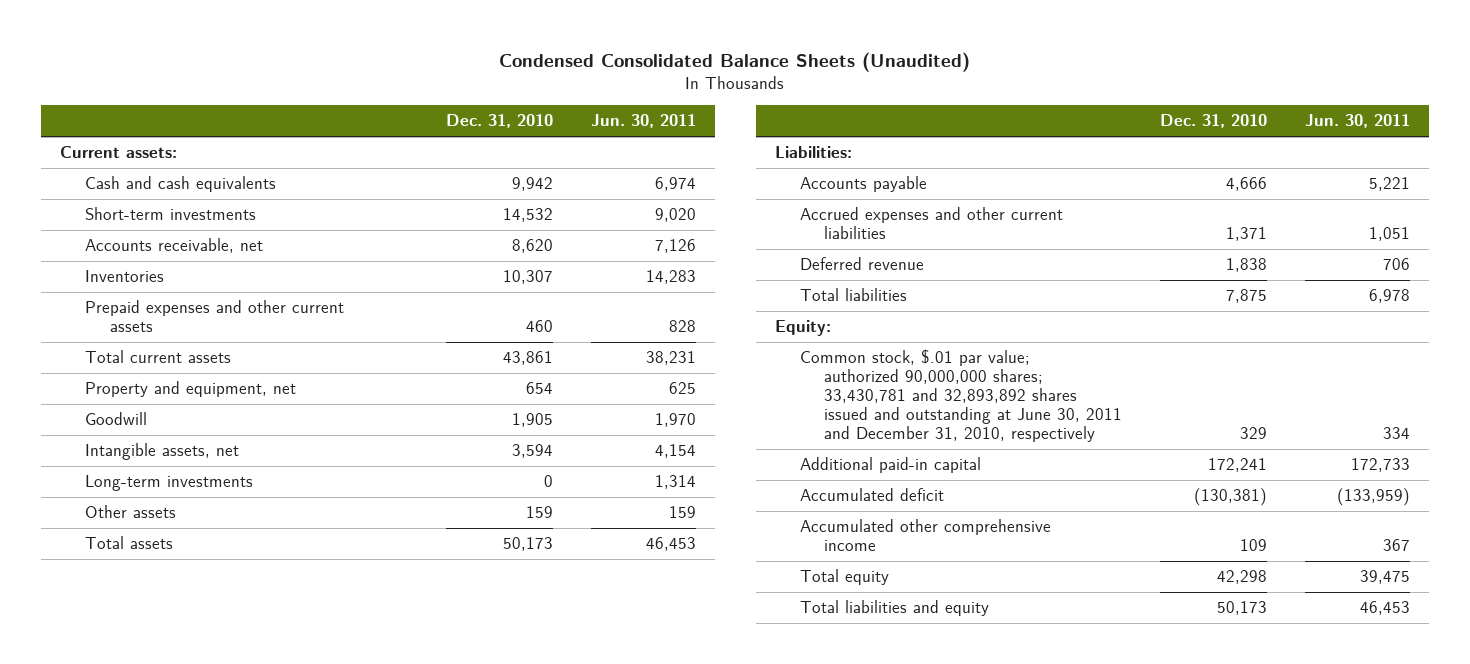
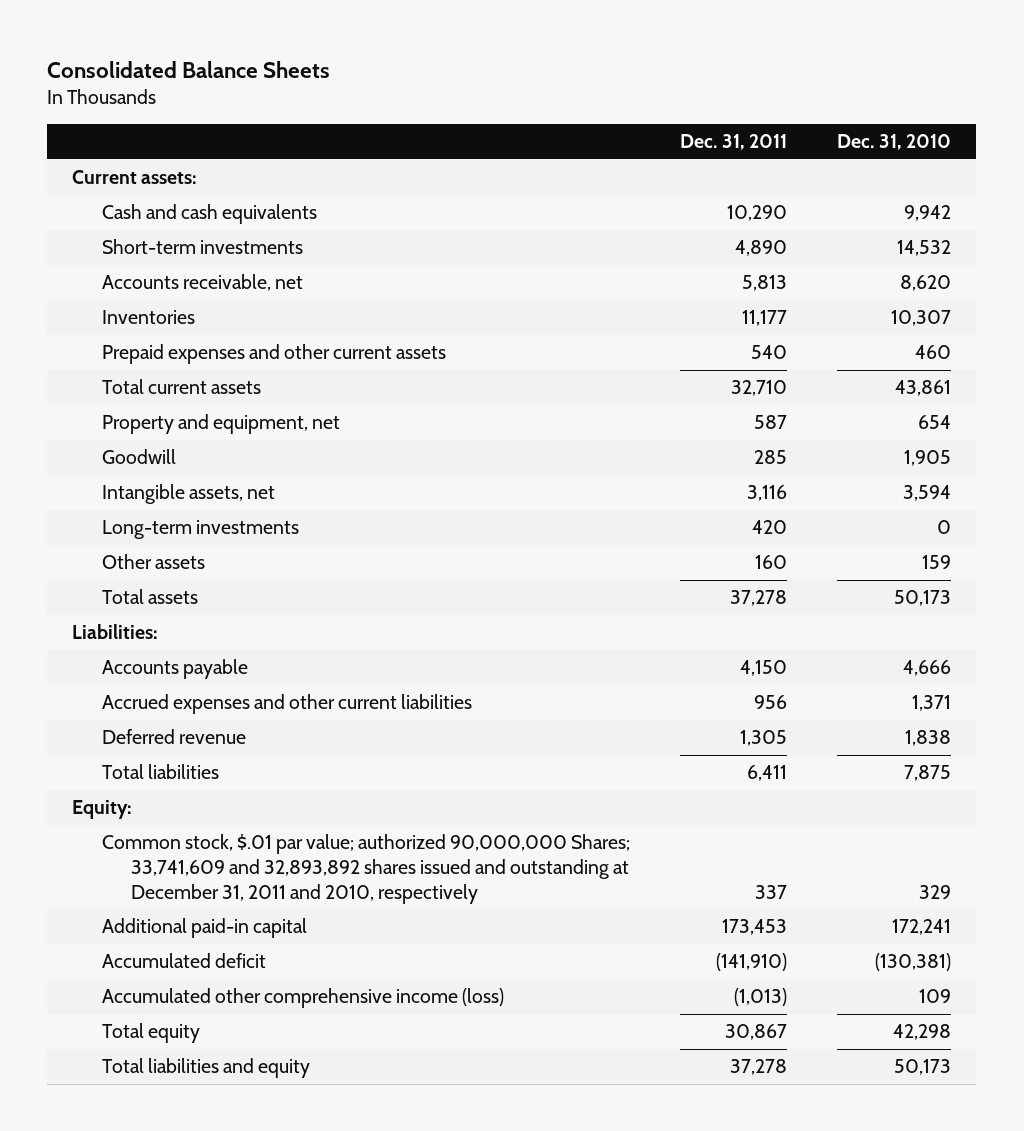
[499,51,971,72] Condensed Consolidated Balance Sheets (Unaudited) -> [47,60,331,78] Consolidated Balance Sheets
[590,114,696,129] Jun. 30, 2011 -> none
none -> [680,134,788,151] Dec. 31, 2011
[799,349,1123,443] Common stock, $.01 par value; authorized 90,000,000 shares; 33,430,781 and 32,893,892 shares issued and outstanding at June 30, 2011 and December 31, 2010, respectively -> [101,834,630,904] Common stock, $.01 par value; authorized 90,000,000 Shares; 33,741,609 and 32,893,892 shares issued and outstanding at December 31, 2011 and 2010, respectively
[799,519,1051,552] Accumulated other comprehensive income -> [101,988,504,1009] Accumulated other comprehensive income (loss)

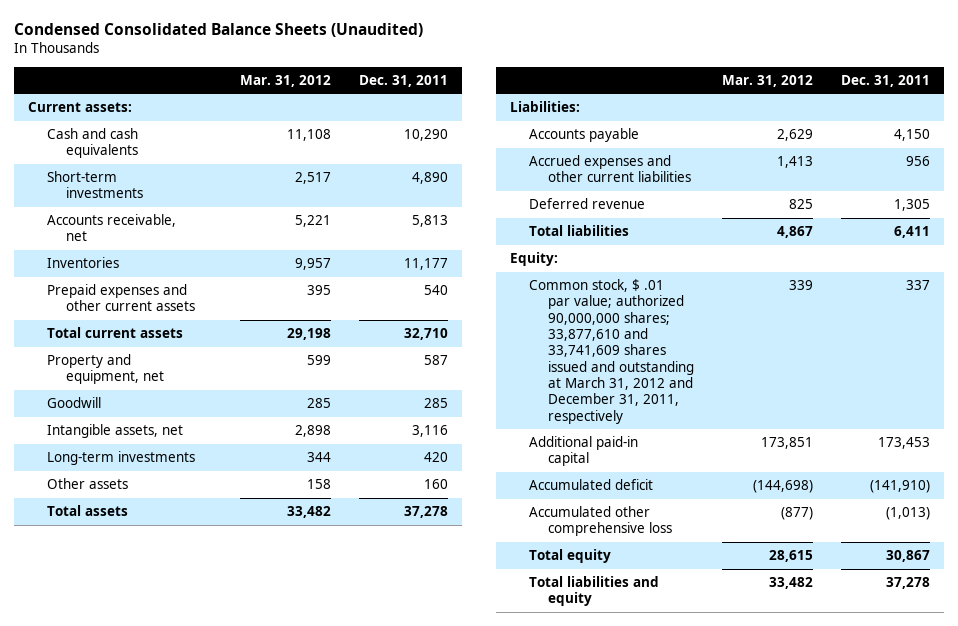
[47,60,331,78] Consolidated Balance Sheets -> [13,22,423,37] Condensed Consolidated Balance Sheets (Unaudited)
[837,134,952,151] Dec. 31, 2010 -> none
none -> [240,74,332,87] Mar. 31, 2012
[101,834,630,904] Common stock, $.01 par value; authorized 90,000,000 Shares; 33,741,609 and 32,893,892 shares issued and outstanding at December 31, 2011 and 2010, respectively -> [529,279,695,424] Common stock, $ .01 par value; authorized 90,000,000 shares; 33,877,610 and 33,741,609 shares issued and outstanding at March 31, 2012 and December 31, 2011, respectively
[101,988,504,1009] Accumulated other comprehensive income (loss) -> [529,506,673,537] Accumulated other comprehensive loss

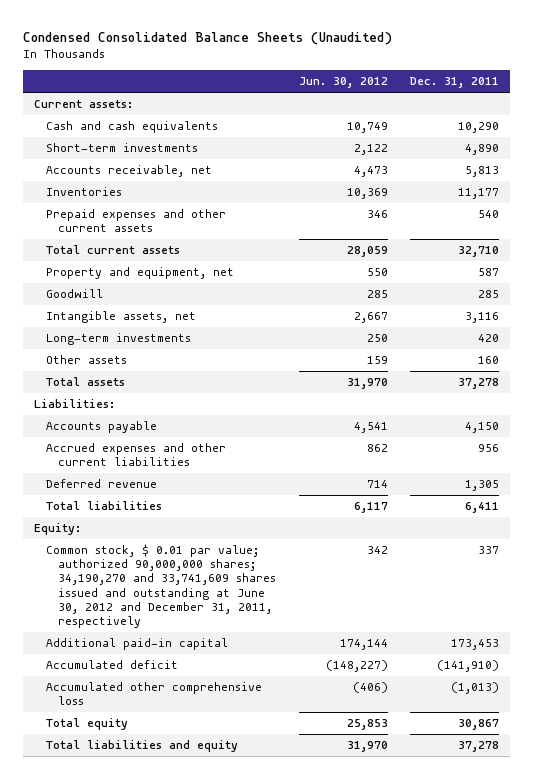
[240,74,332,87] Mar. 31, 2012 -> none
none -> [298,77,388,89] Jun. 30, 2012
[529,279,695,424] Common stock, $ .01 par value; authorized 90,000,000 shares; 33,877,610 and 33,741,609 shares issued and outstanding at March 31, 2012 and December 31, 2011, respectively -> [46,544,277,629] Common stock, $ 0.01 par value; authorized 90,000,000 shares; 34,190,270 and 33,741,609 shares issued and outstanding at June 30, 2012 and December 31, 2011, respectively

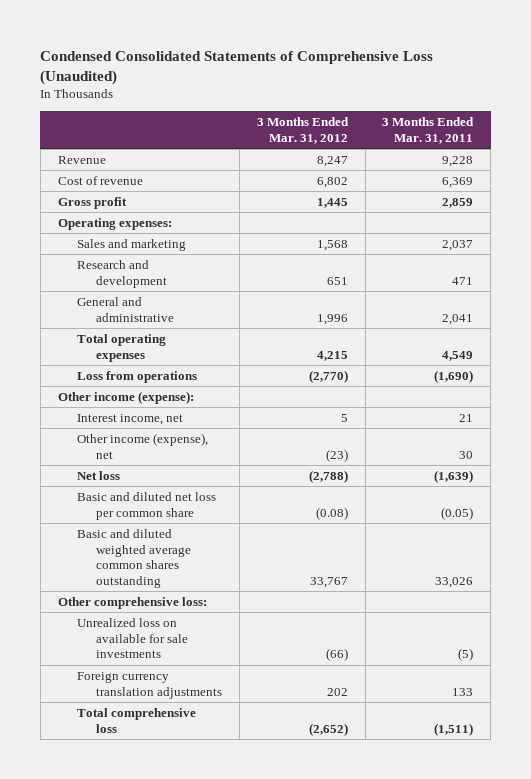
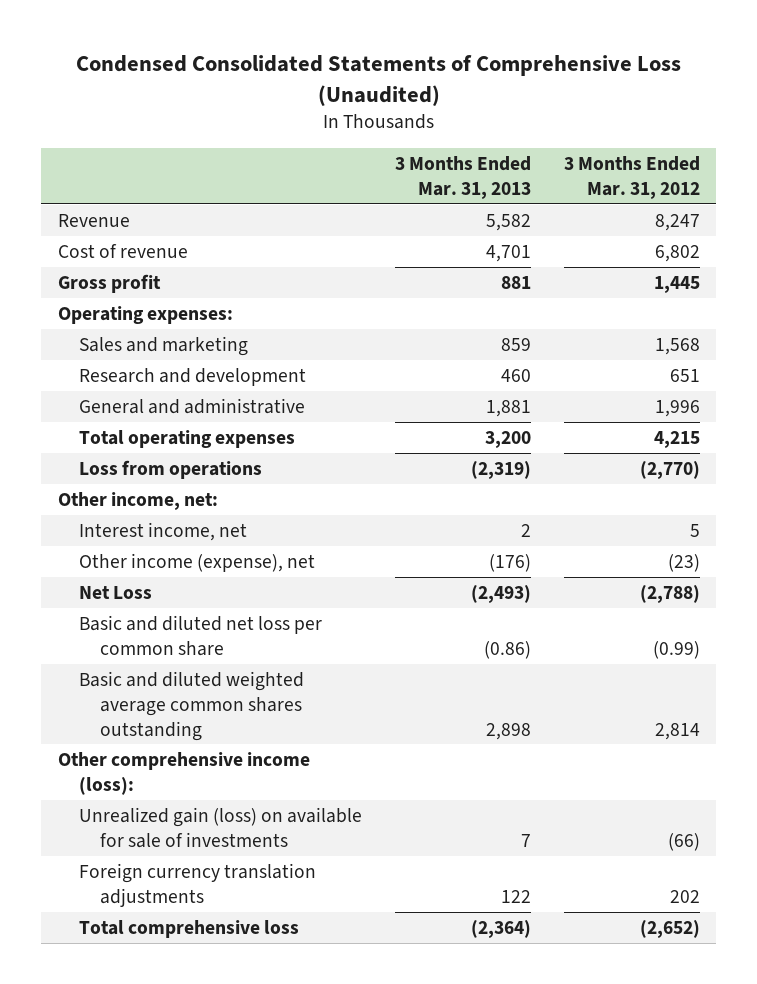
[382,117,475,144] 3 Months Ended Mar. 31, 2011 -> none
none -> [394,155,531,199] 3 Months Ended Mar. 31, 2013
[57,390,194,404] Other income (expense): -> [57,491,218,510] Other income, net:
[76,470,120,480] Net loss -> [78,585,152,599] Net Loss
[315,506,348,520] (0.08) -> [652,640,700,659] (0.99)
[309,577,348,589] 33,767 -> [654,722,700,740] 2,814
[57,596,207,609] Other comprehensive loss: -> [57,751,310,795] Other comprehensive income (loss):
[76,617,189,659] Unrealized loss on available for sale investments -> [78,806,362,848] Unrealized gain (loss) on available for sale of investments

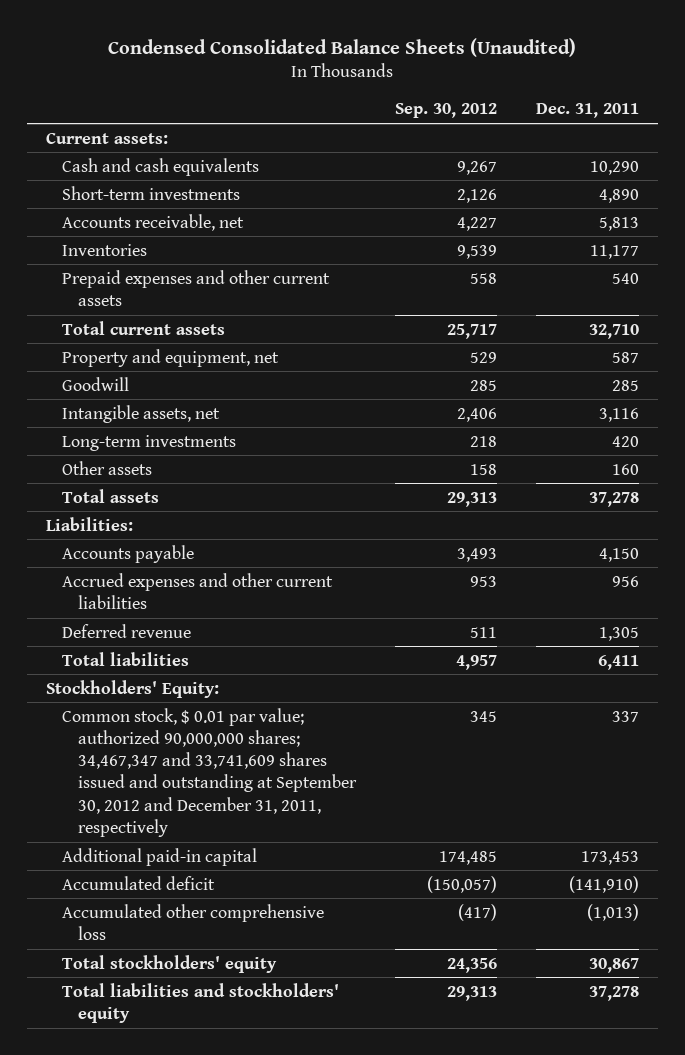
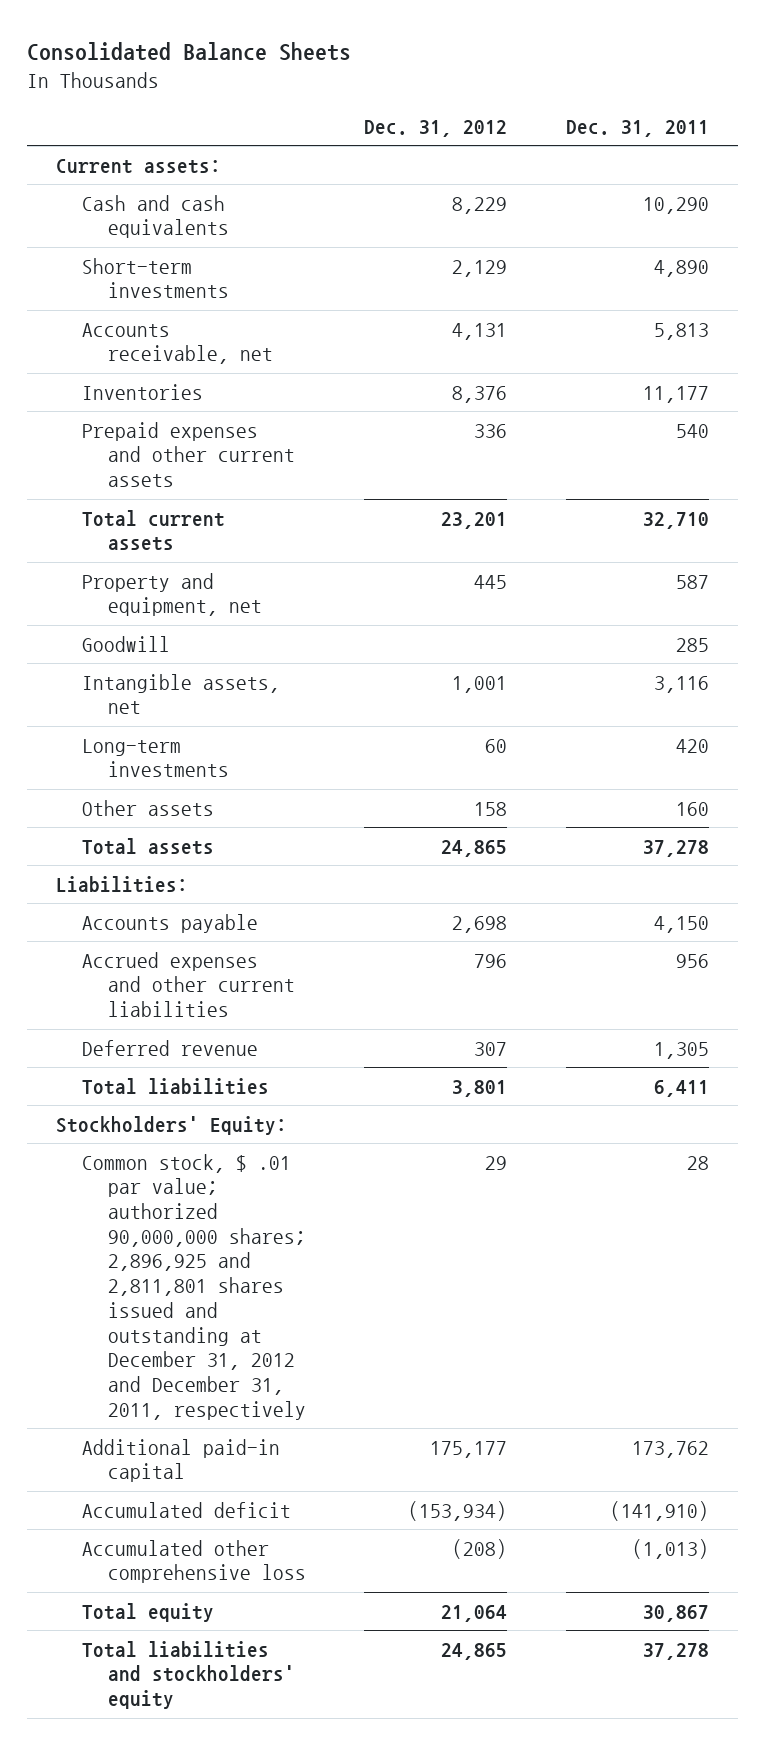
[108,37,577,57] Condensed Consolidated Balance Sheets (Unaudited) -> [27,41,352,61] Consolidated Balance Sheets
[394,103,497,119] Sep. 30, 2012 -> none
none -> [364,119,508,137] Dec. 31, 2012
[61,707,357,837] Common stock, $ 0.01 par value; authorized 90,000,000 shares; 34,467,347 and 33,741,609 shares issued and outstanding at September 30, 2012 and December 31, 2011, respectively -> [82,1153,306,1420] Common stock, $ .01 par value; authorized 90,000,000 shares; 2,896,925 and 2,811,801 shares issued and outstanding at December 31, 2012 and December 31, 2011, respectively
[611,710,639,722] 337 -> [686,1155,709,1170] 28
[580,850,639,865] 173,453 -> [631,1440,709,1458] 173,762
[61,954,277,973] Total stockholders' equity -> [82,1602,215,1622] Total equity

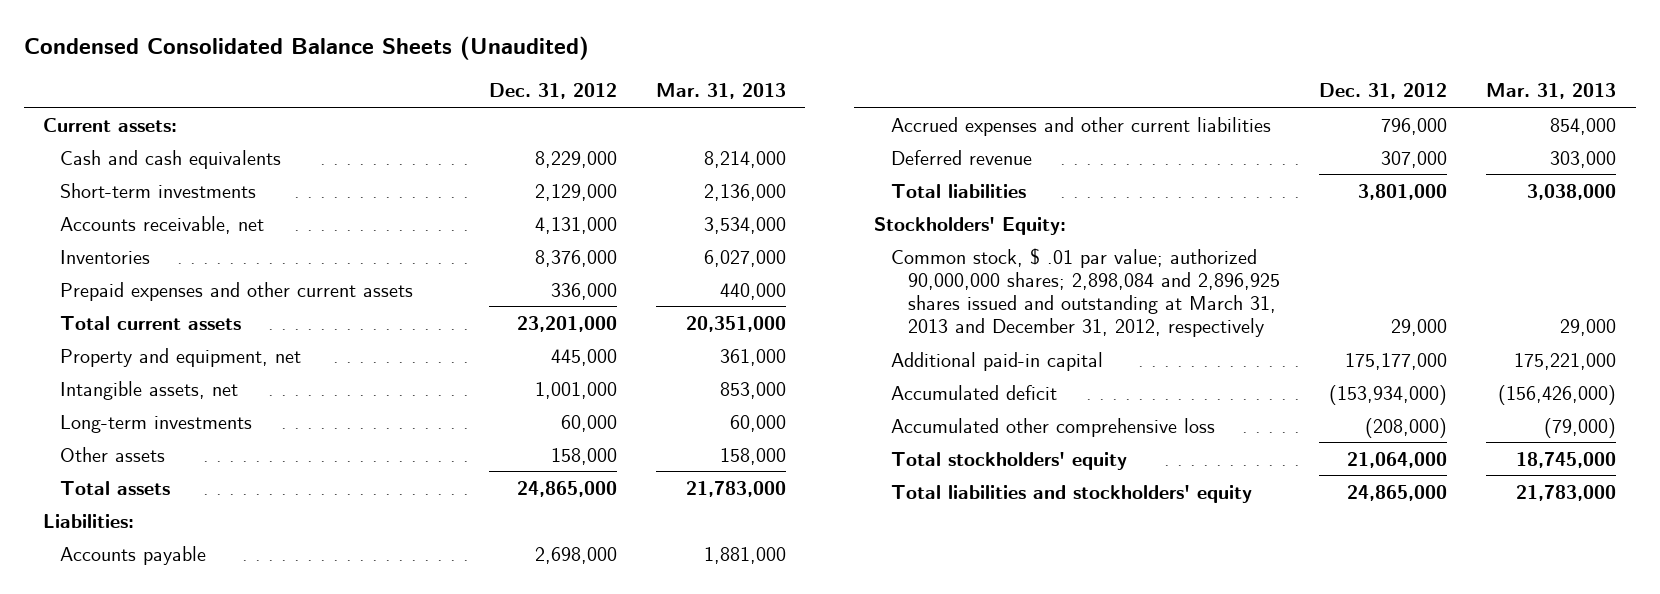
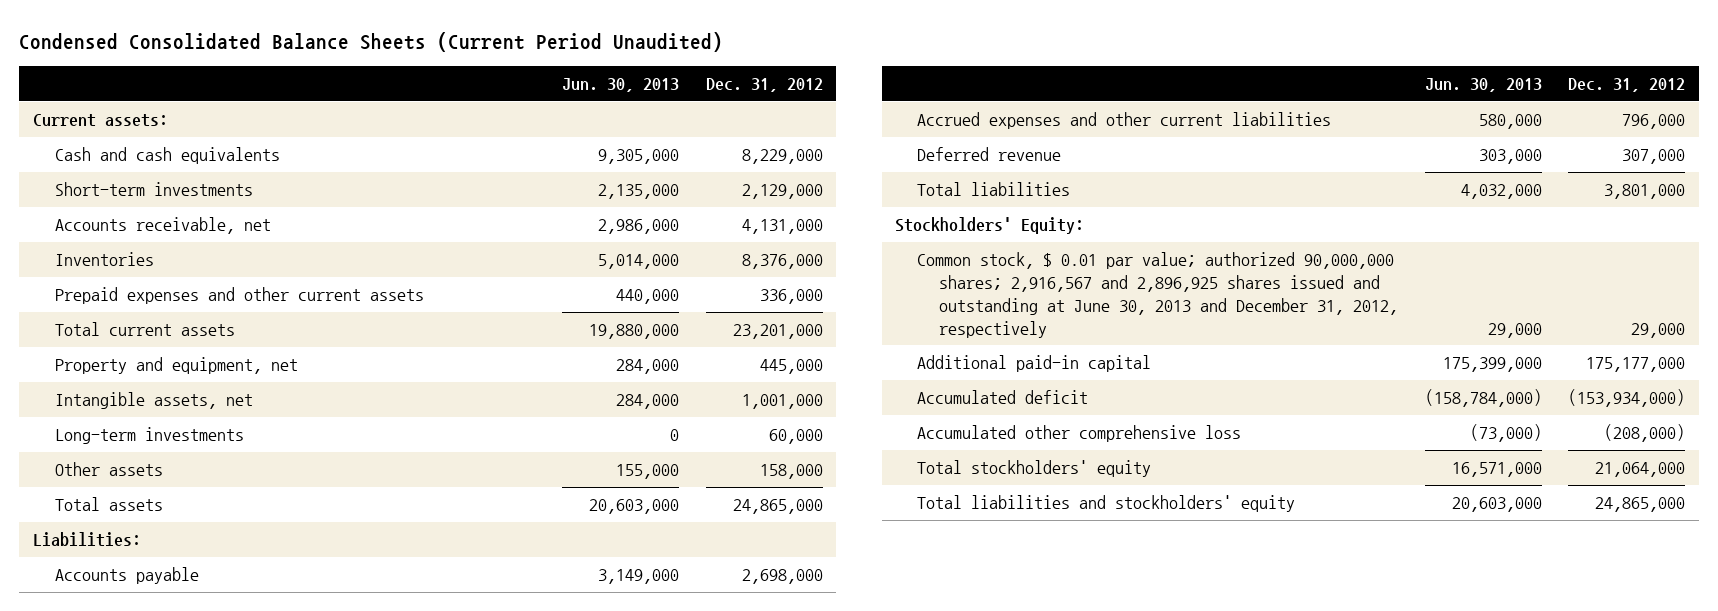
[23,36,589,61] Condensed Consolidated Balance Sheets (Unaudited) -> [19,31,724,52] Condensed Consolidated Balance Sheets (Current Period Unaudited)
[655,83,786,100] Mar. 31, 2013 -> none
none -> [562,78,680,93] Jun. 30, 2013
[891,247,1281,337] Common stock, $ .01 par value; authorized 90,000,000 shares; 2,898,084 and 2,896,925 shares issued and outstanding at March 31, 2013 and December 31, 2012, respectively -> [917,252,1399,338] Common stock, $ 0.01 par value; authorized 90,000,000 shares; 2,916,567 and 2,896,925 shares issued and outstanding at June 30, 2013 and December 31, 2012, respectively

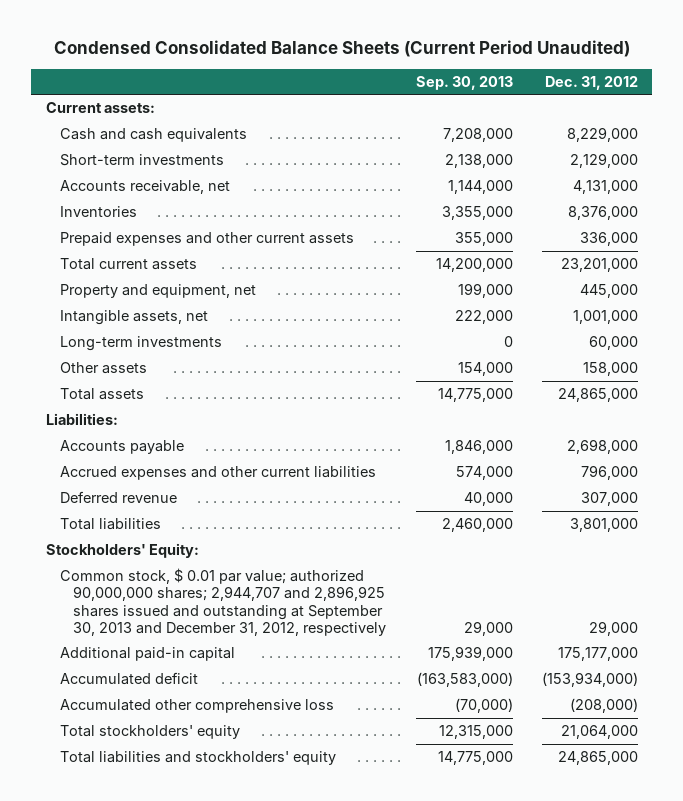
[562,78,680,93] Jun. 30, 2013 -> none
none -> [415,76,513,91] Sep. 30, 2013
[917,252,1399,338] Common stock, $ 0.01 par value; authorized 90,000,000 shares; 2,916,567 and 2,896,925 shares issued and outstanding at June 30, 2013 and December 31, 2012, respectively -> [59,568,387,636] Common stock, $ 0.01 par value; authorized 90,000,000 shares; 2,944,707 and 2,896,925 shares issued and outstanding at September 30, 2013 and December 31, 2012, respectively

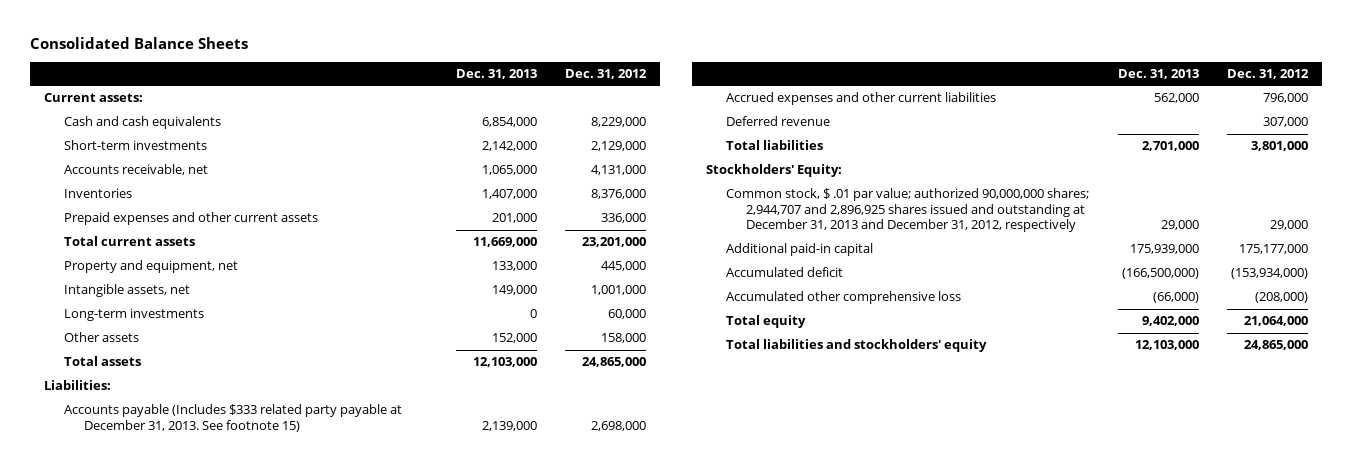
[53,40,630,58] Condensed Consolidated Balance Sheets (Current Period Unaudited) -> [29,37,248,50] Consolidated Balance Sheets
[415,76,513,91] Sep. 30, 2013 -> none
none -> [455,69,537,80] Dec. 31, 2013
[59,440,184,455] Accounts payable -> [64,404,403,432] Accounts payable (Includes $333 related party payable at December 31, 2013. See footnote 15)
[59,568,387,636] Common stock, $ 0.01 par value; authorized 90,000,000 shares; 2,944,707 and 2,896,925 shares issued and outstanding at September 30, 2013 and December 31, 2012, respectively -> [726,188,1090,233] Common stock, $ .01 par value; authorized 90,000,000 shares; 2,944,707 and 2,896,925 shares issued and outstanding at December 31, 2013 and December 31, 2012, respectively
[59,725,240,740] Total stockholders' equity -> [726,315,807,329] Total equity

